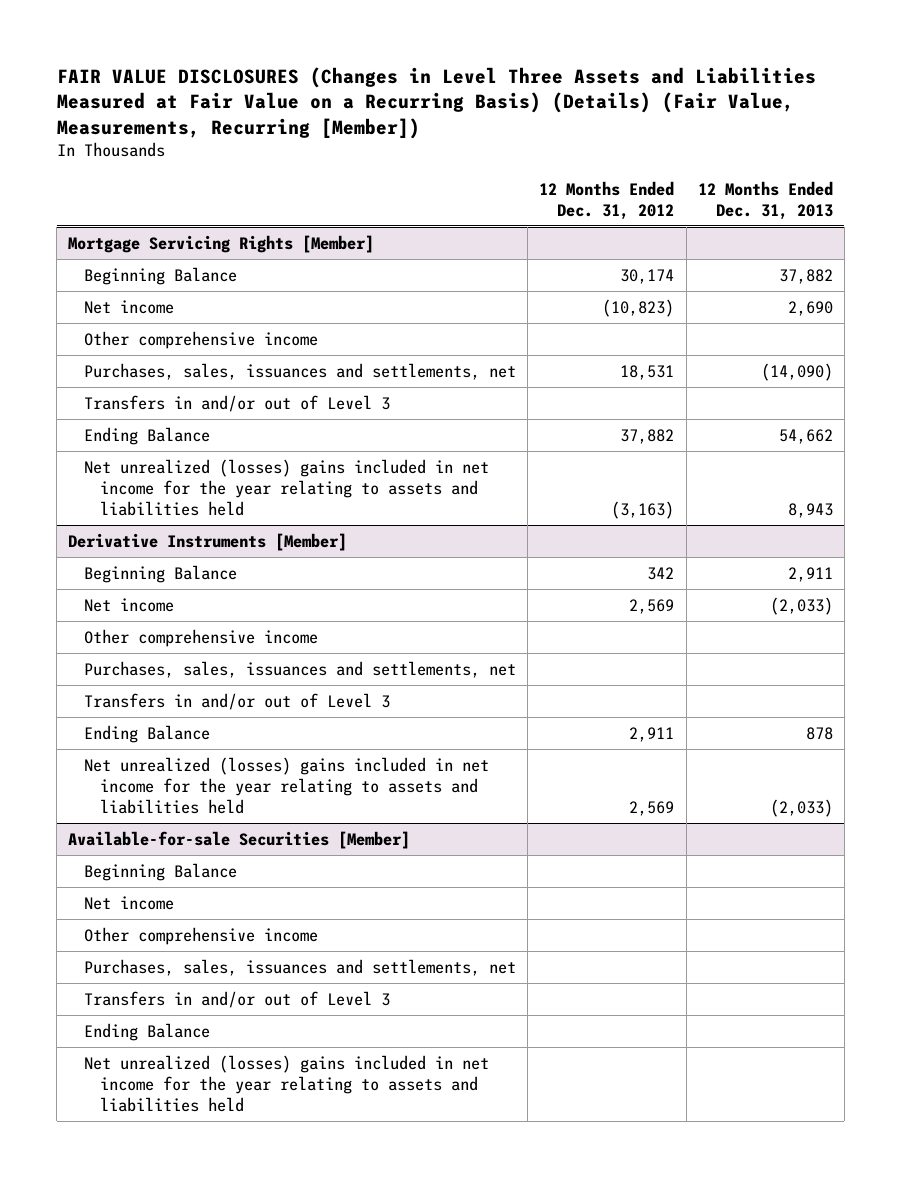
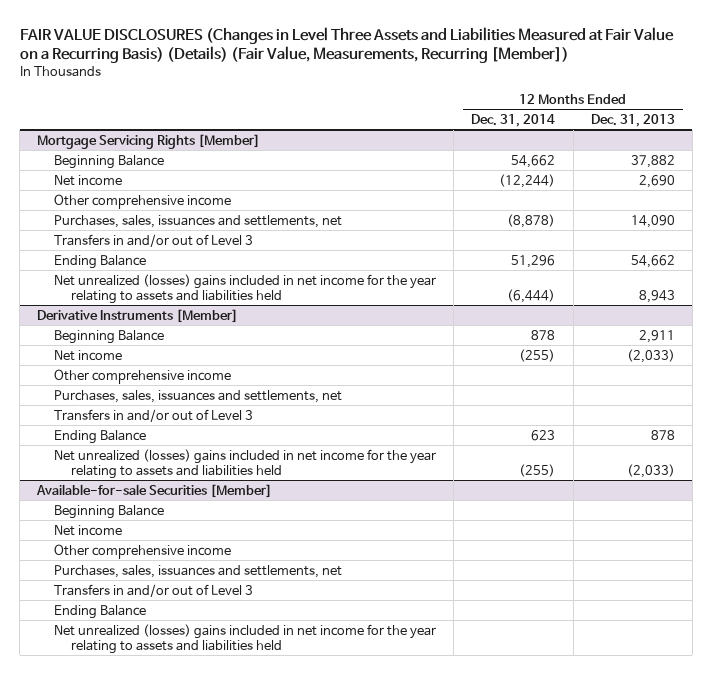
[539,180,675,220] 12 Months Ended Dec. 31, 2012 -> none
none -> [471,113,556,127] Dec. 31, 2014
[760,362,833,381] (14,090) -> [630,214,675,228] 14,090

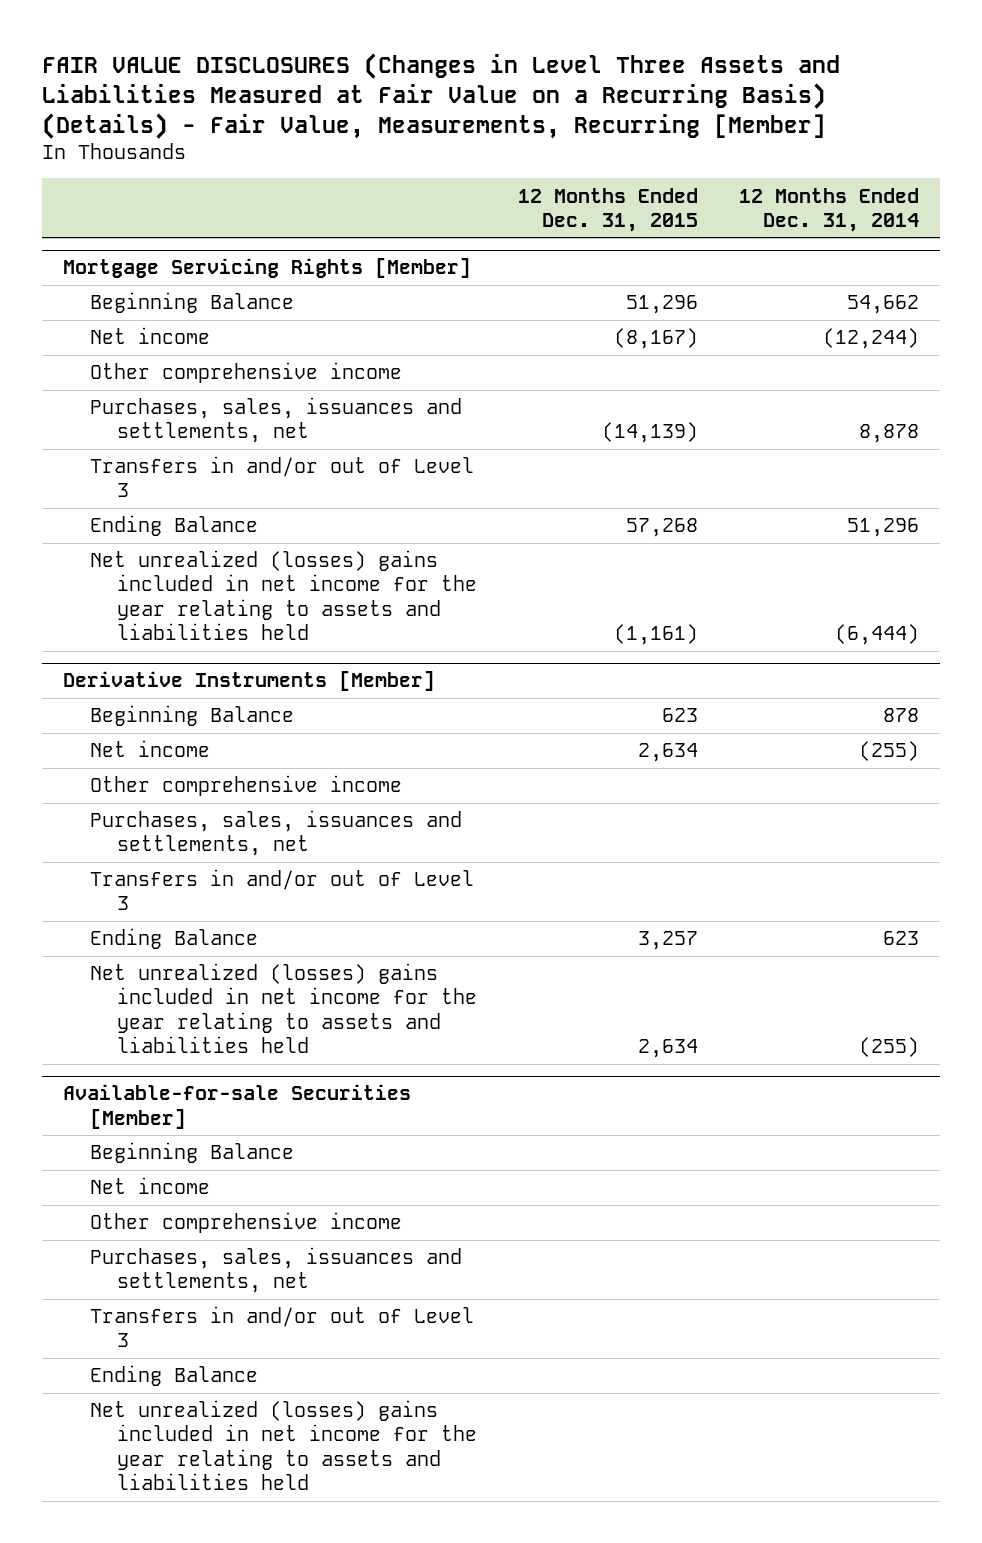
[19,26,674,64] FAIR VALUE DISCLOSURES (Changes in Level Three Assets and Liabilities Measured at Fair Value on a Recurring Basis) (Details) (Fair Value, Measurements, Recurring [Member]) -> [42,52,841,139] FAIR VALUE DISCLOSURES (Changes in Level Three Assets and Liabilities Measured at Fair Value on a Recurring Basis) (Details) - Fair Value, Measurements, Recurring [Member]
[590,113,675,127] Dec. 31, 2013 -> none
none -> [518,187,699,232] 12 Months Ended Dec. 31, 2015
[507,213,556,228] (8,878) -> [859,424,920,444] 8,878

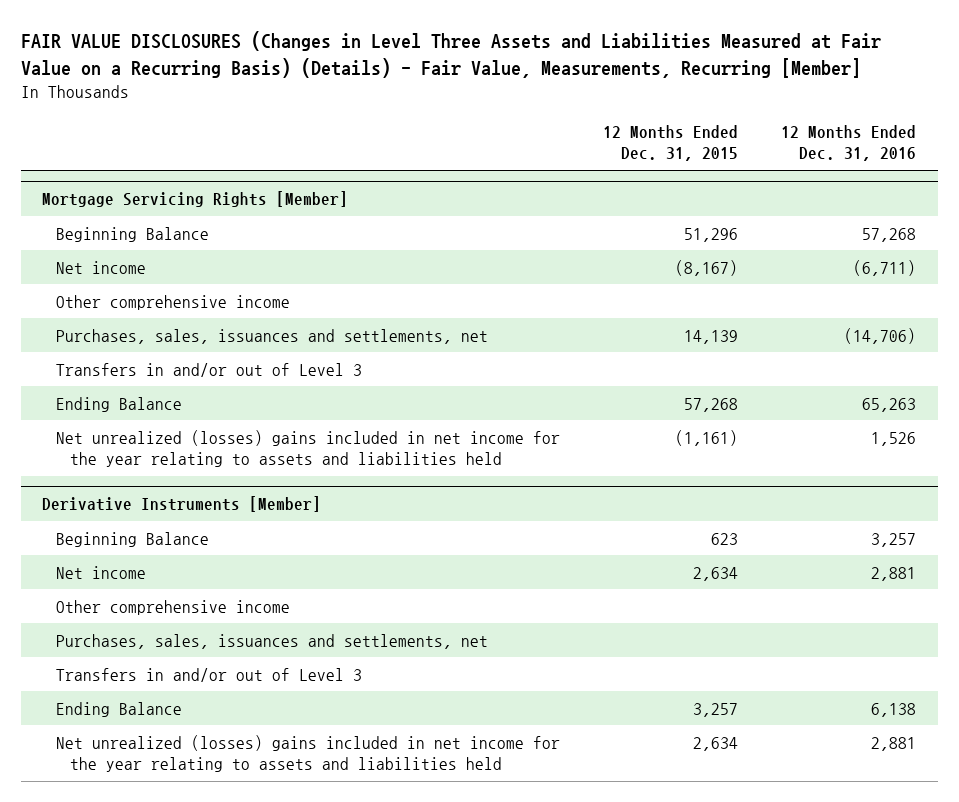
[739,187,920,232] 12 Months Ended Dec. 31, 2014 -> none
none -> [781,124,917,162] 12 Months Ended Dec. 31, 2016
[602,422,699,444] (14,139) -> [684,329,739,344] 14,139
[63,1084,412,1129] Available-for-sale Securities [Member] -> none
[90,1142,295,1164] Beginning Balance -> none
[90,1177,211,1195] Net income -> none
[90,1212,403,1234] Other comprehensive income -> none
[90,1247,463,1294] Purchases, sales, issuances and settlements, net -> none
[90,1306,475,1348] Transfers in and/or out of Level 3 -> none
[90,1365,259,1387] Ending Balance -> none
[90,1400,478,1490] Net unrealized (losses) gains included in net income for the year relating to assets and liabilities held -> none

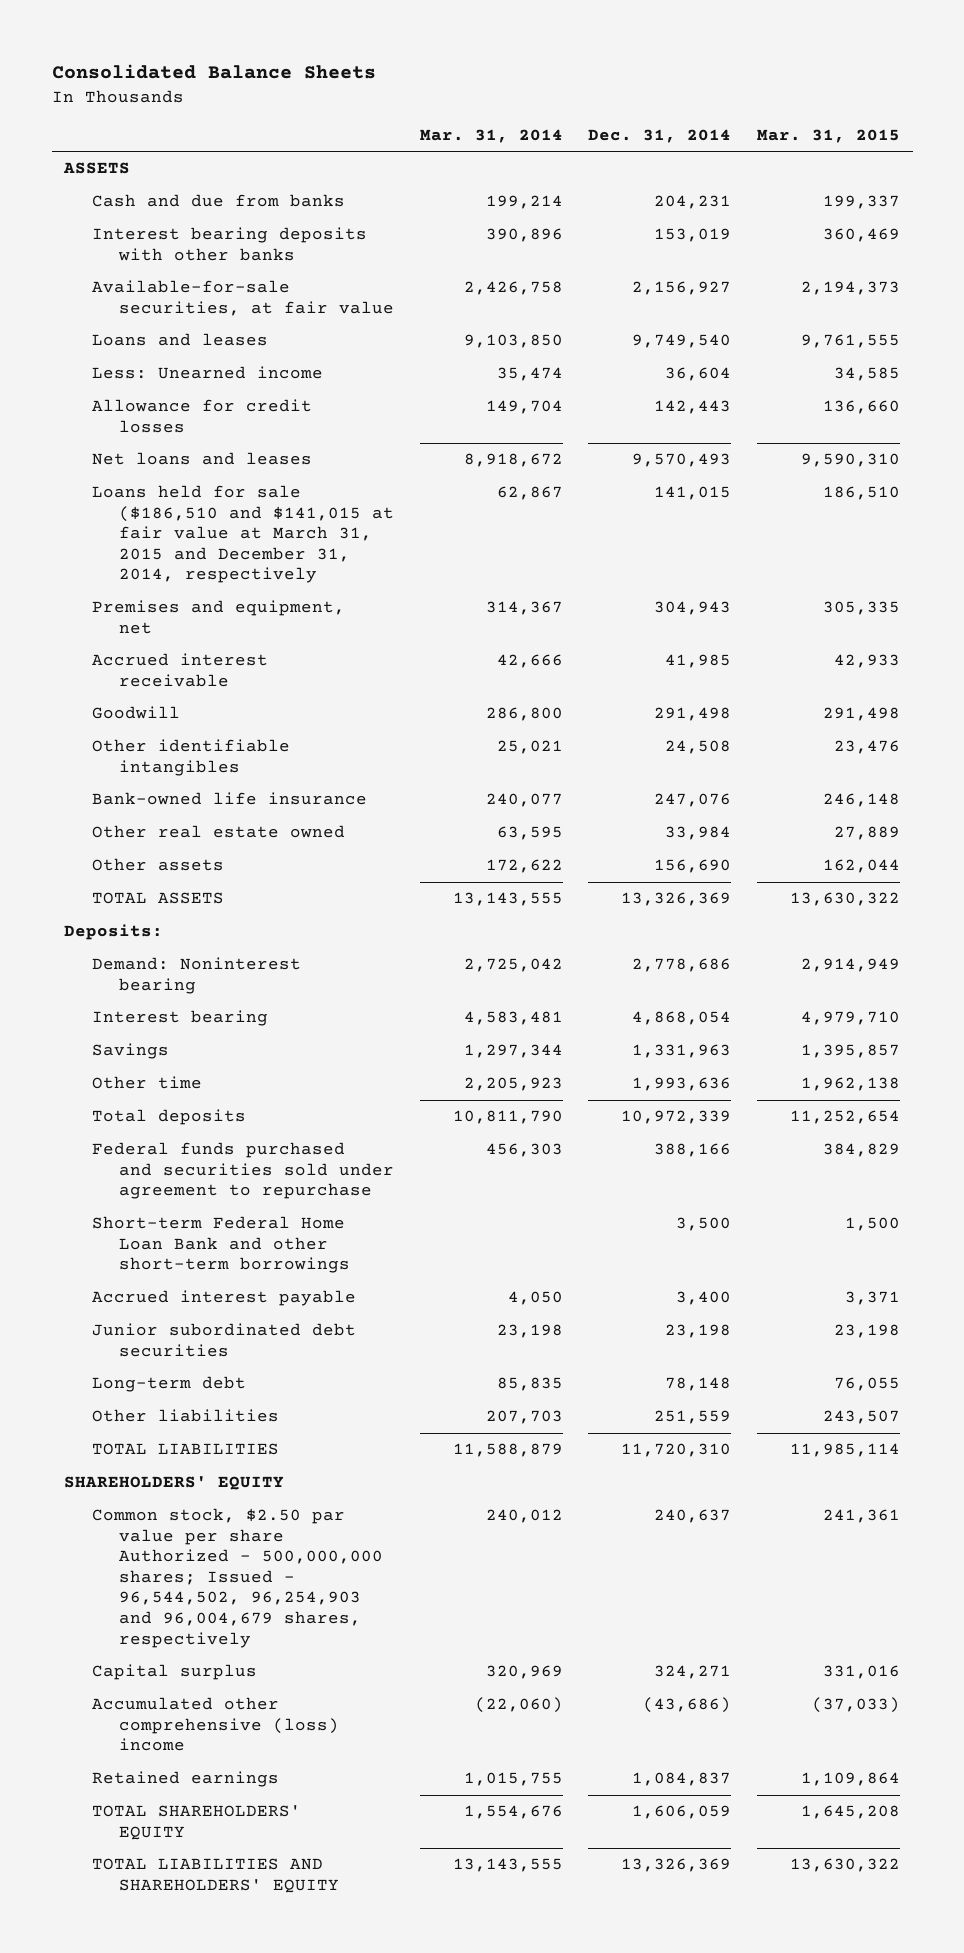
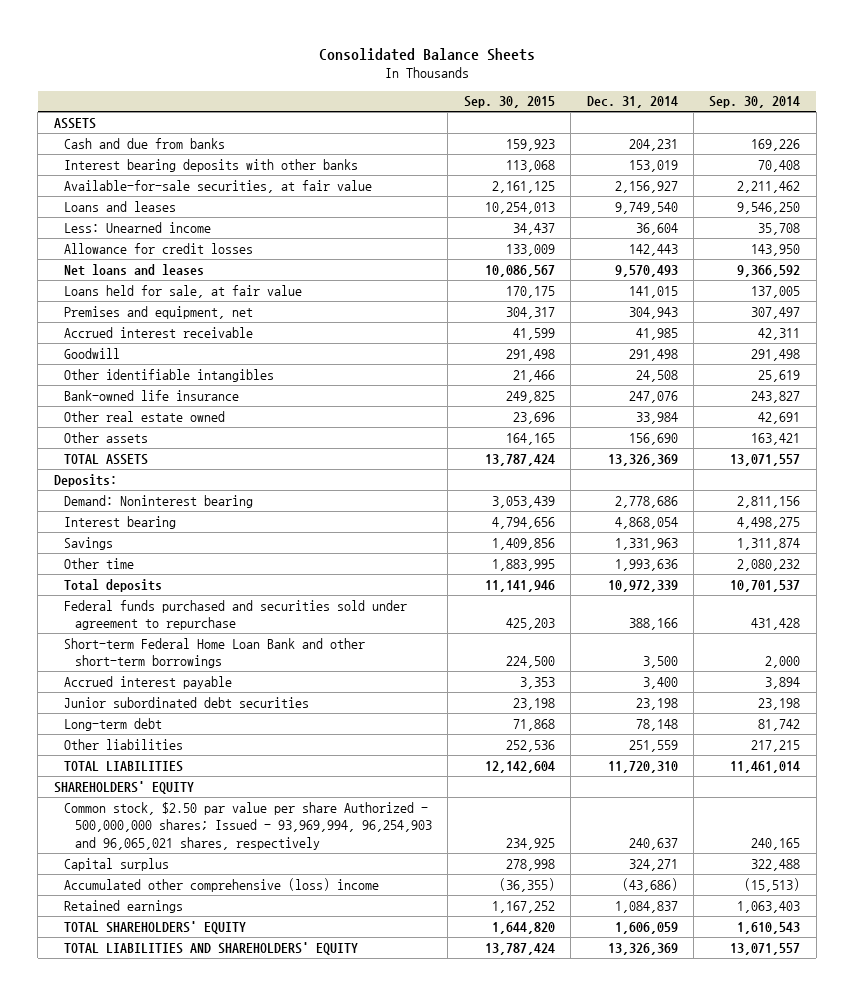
[419,129,563,144] Mar. 31, 2014 -> none
[757,129,901,144] Mar. 31, 2015 -> none
none -> [463,96,555,109] Sep. 30, 2015
none -> [709,96,801,109] Sep. 30, 2014
[91,485,394,584] Loans held for sale ($186,510 and $141,015 at fair value at March 31, 2015 and December 31, 2014, respectively -> [64,284,303,298] Loans held for sale, at fair value
[91,1508,383,1648] Common stock, $2.50 par value per share Authorized - 500,000,000 shares; Issued - 96,544,502, 96,254,903 and 96,004,679 shares, respectively -> [64,801,432,850] Common stock, $2.50 par value per share Authorized - 500,000,000 shares; Issued - 93,969,994, 96,254,903 and 96,065,021 shares, respectively

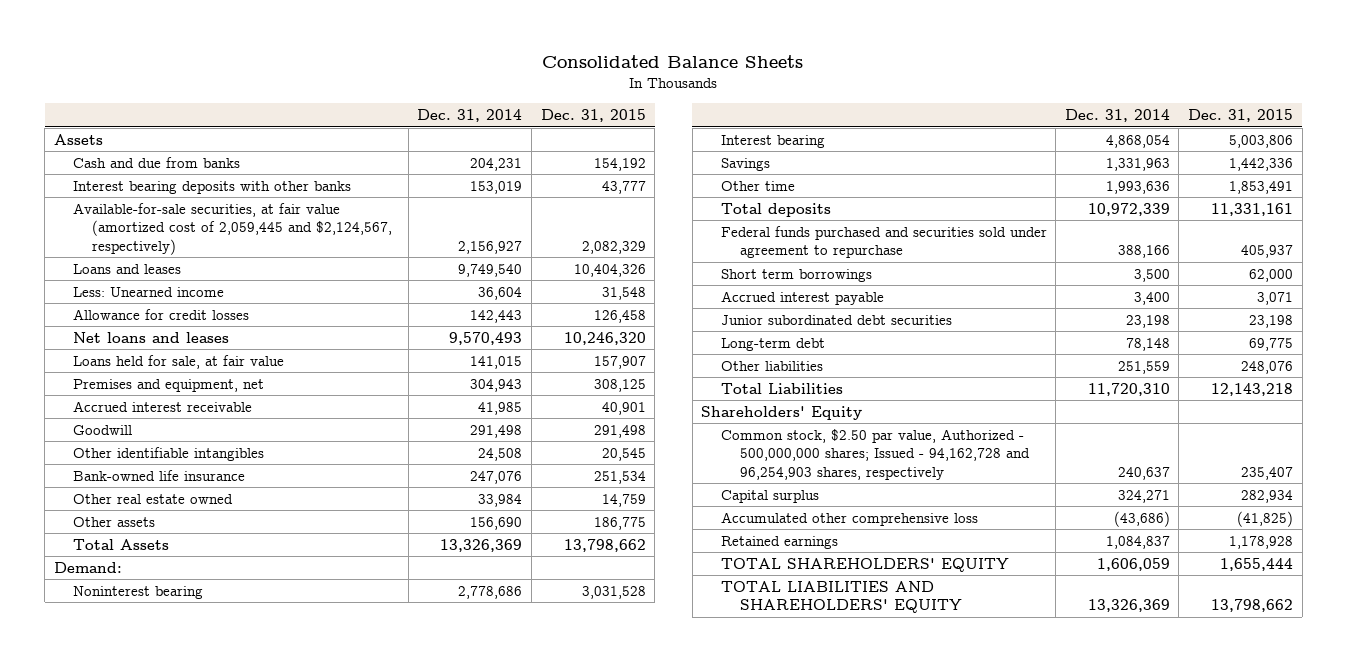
[463,96,555,109] Sep. 30, 2015 -> none
[709,96,801,109] Sep. 30, 2014 -> none
none -> [540,109,646,123] Dec. 31, 2015
[53,117,96,129] ASSETS -> [53,133,103,145] Assets
[64,179,373,193] Available-for-sale securities, at fair value -> [72,202,393,255] Available-for-sale securities, at fair value (amortized cost of 2,059,445 and $2,124,567, respectively)
[53,473,117,487] Deposits: -> none
[64,453,149,465] TOTAL ASSETS -> [72,538,169,550] Total Assets
none -> [53,561,122,573] Demand:
[64,494,254,508] Demand: Noninterest bearing -> [72,585,203,599] Noninterest bearing
[64,637,366,669] Short-term Federal Home Loan Bank and other short-term borrowings -> none
none -> [720,268,872,282] Short term borrowings
[64,760,184,772] TOTAL LIABILITIES -> [720,382,843,394] Total Liabilities
[53,780,194,794] SHAREHOLDERS' EQUITY -> [701,405,863,420] Shareholders' Equity
[64,801,432,850] Common stock, $2.50 par value per share Authorized - 500,000,000 shares; Issued - 93,969,994, 96,254,903 and 96,065,021 shares, respectively -> [720,428,1030,480] Common stock, $2.50 par value, Authorized - 500,000,000 shares; Issued - 94,162,728 and 96,254,903 shares, respectively
[64,877,380,892] Accumulated other comprehensive (loss) income -> [720,511,978,526] Accumulated other comprehensive loss

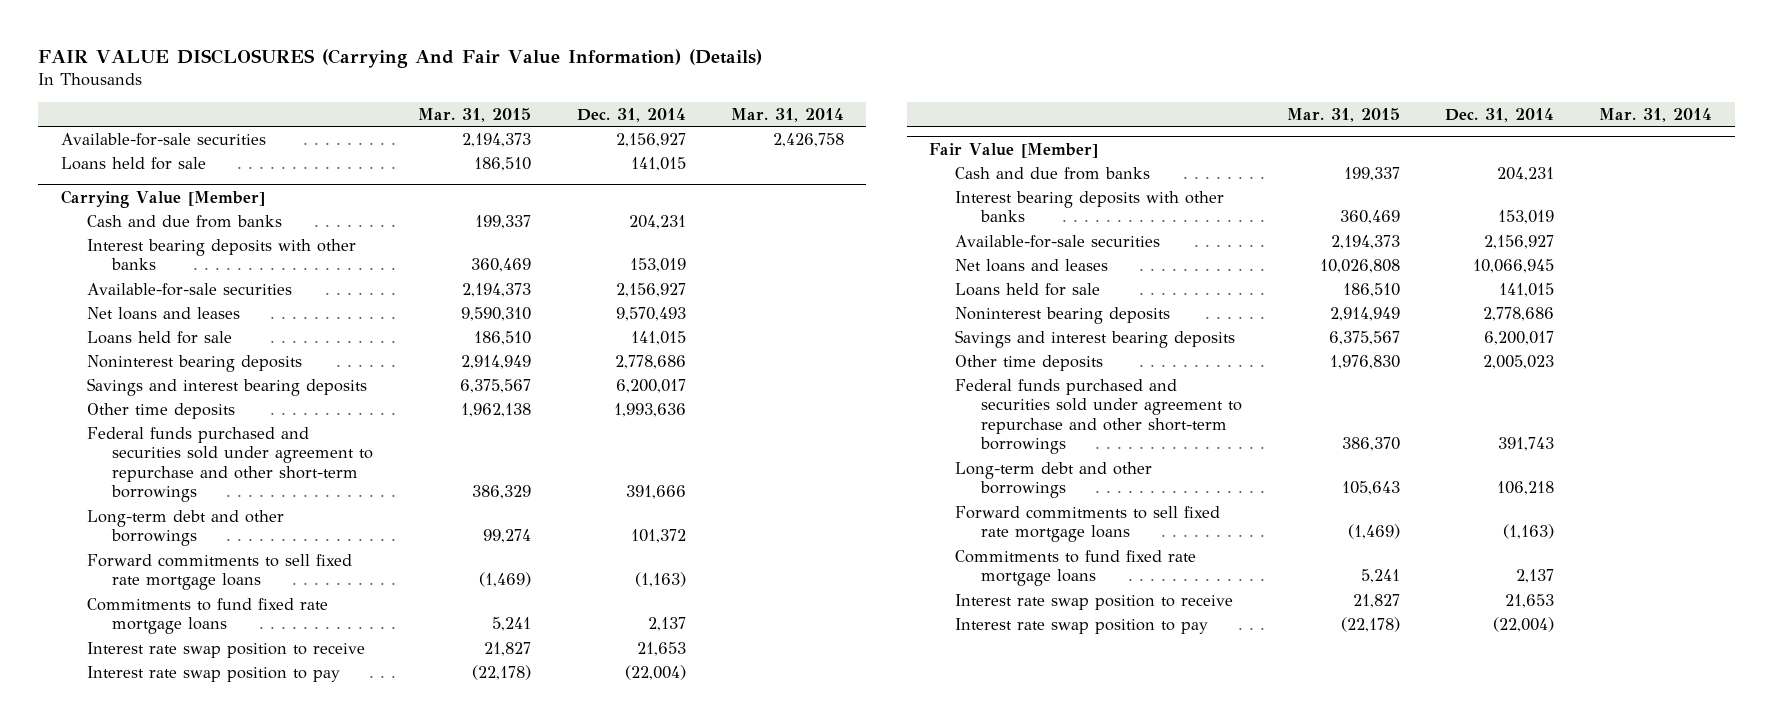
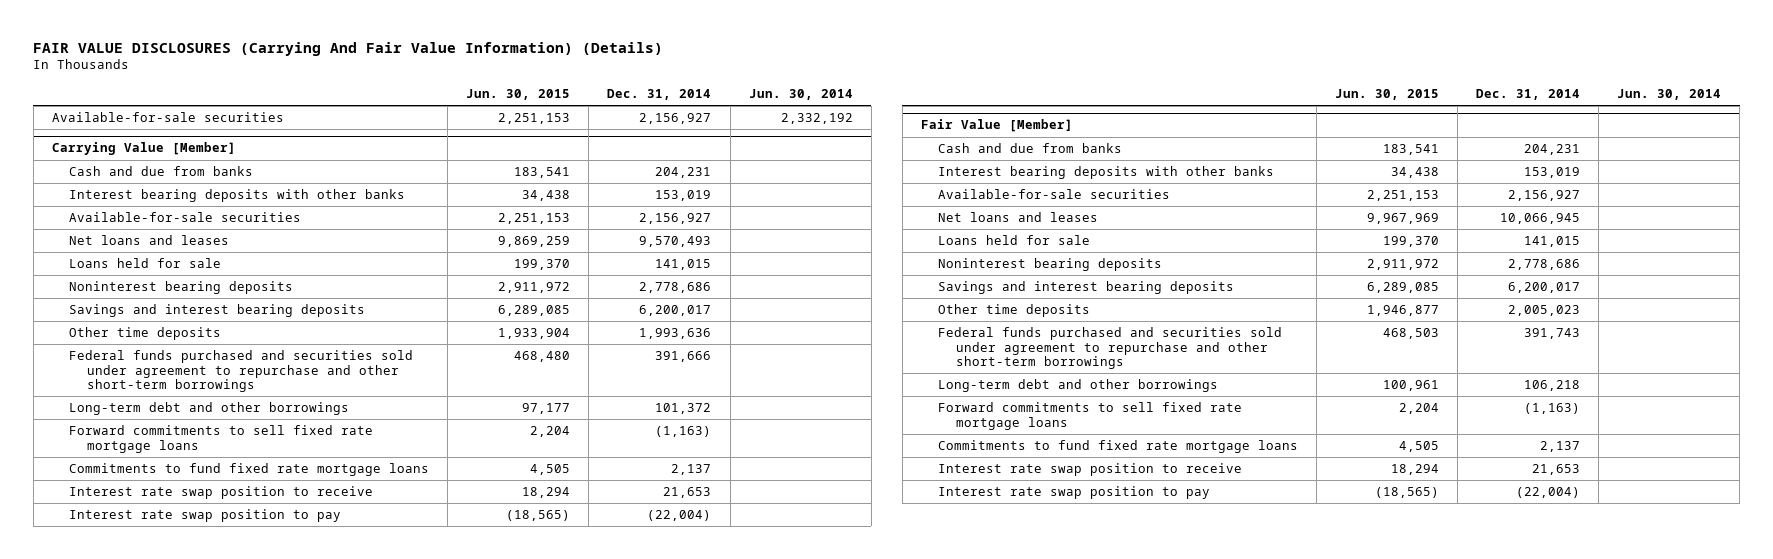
[418,107,532,122] Mar. 31, 2015 -> none
[730,107,844,122] Mar. 31, 2014 -> none
none -> [466,89,571,101] Jun. 30, 2015
none -> [748,89,853,101] Jun. 30, 2014
[60,156,206,170] Loans held for sale -> none

